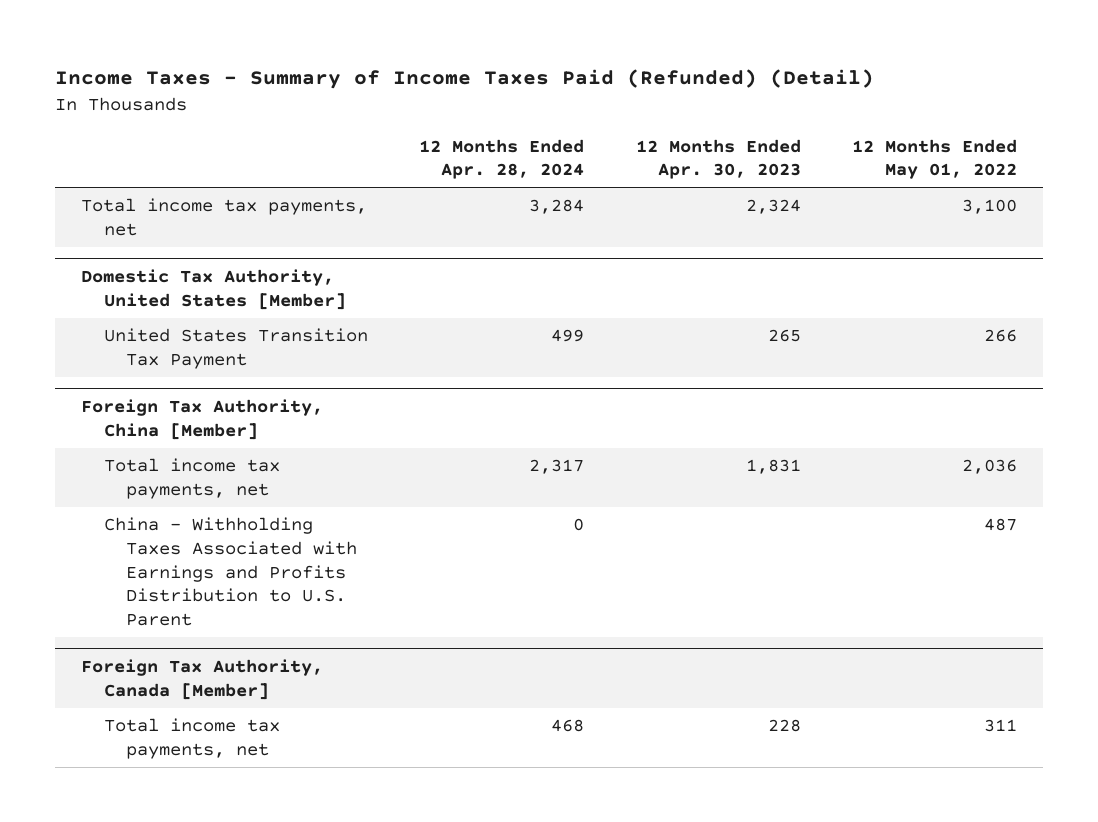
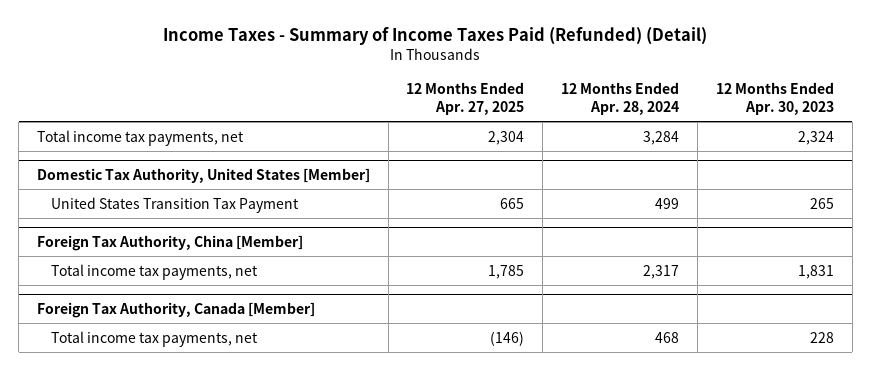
[852,138,1018,180] 12 Months Ended May 01, 2022 -> none
none -> [406,81,525,115] 12 Months Ended Apr. 27, 2025
[103,516,358,627] China - Withholding Taxes Associated with Earnings and Profits Distribution to U.S. Parent -> none

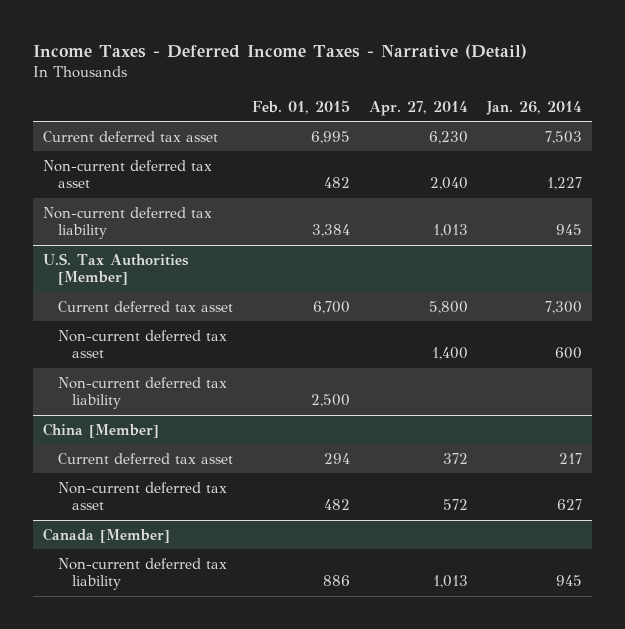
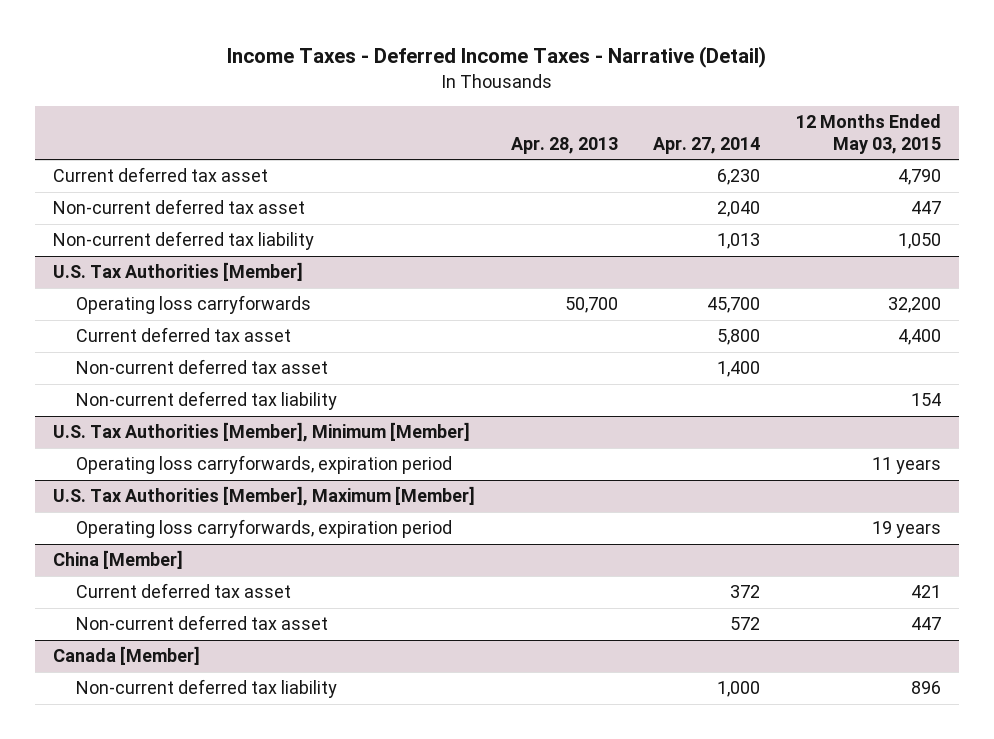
[251,99,350,114] Feb. 01, 2015 -> none
[486,100,583,115] Jan. 26, 2014 -> none
none -> [510,136,618,154] Apr. 28, 2013
none -> [795,113,941,154] 12 Months Ended May 03, 2015
none -> [75,295,311,315] Operating loss carryforwards
none -> [53,422,471,443] U.S. Tax Authorities [Member], Minimum [Member]
none -> [75,455,452,475] Operating loss carryforwards, expiration period
none -> [53,486,476,507] U.S. Tax Authorities [Member], Maximum [Member]
none -> [75,519,452,539] Operating loss carryforwards, expiration period
[432,575,468,589] 1,013 -> [717,681,761,698] 1,000

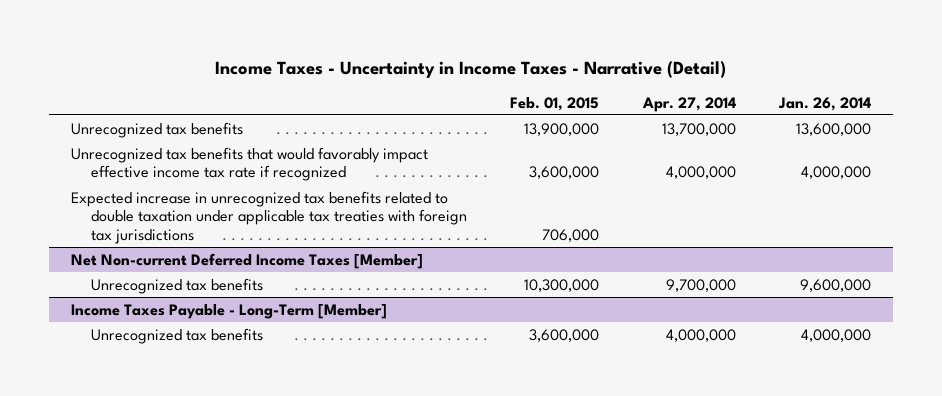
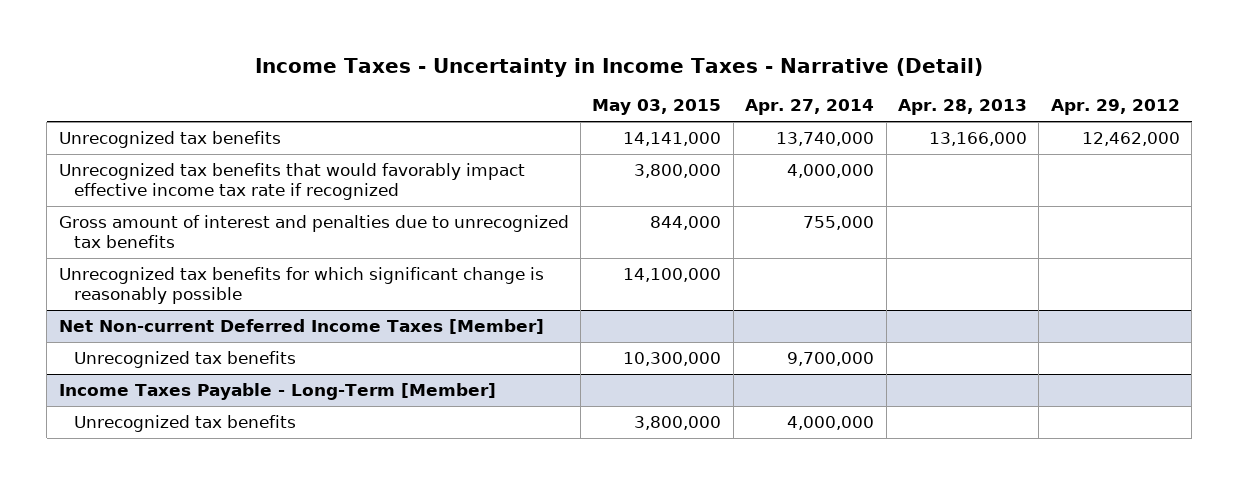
[510,96,600,111] Feb. 01, 2015 -> none
[778,96,872,111] Jan. 26, 2014 -> none
none -> [592,99,722,116] May 03, 2015
none -> [898,99,1028,116] Apr. 28, 2013
none -> [1050,99,1180,116] Apr. 29, 2012
[661,122,736,136] 13,700,000 -> [776,131,875,146] 13,740,000
none -> [58,214,569,248] Gross amount of interest and penalties due to unrecognized tax benefits
[71,190,467,245] Expected increase in unrecognized tax benefits related to double taxation under applicable tax treaties with foreign tax jurisdictions -> [58,266,544,304] Unrecognized tax benefits for which significant change is reasonably possible

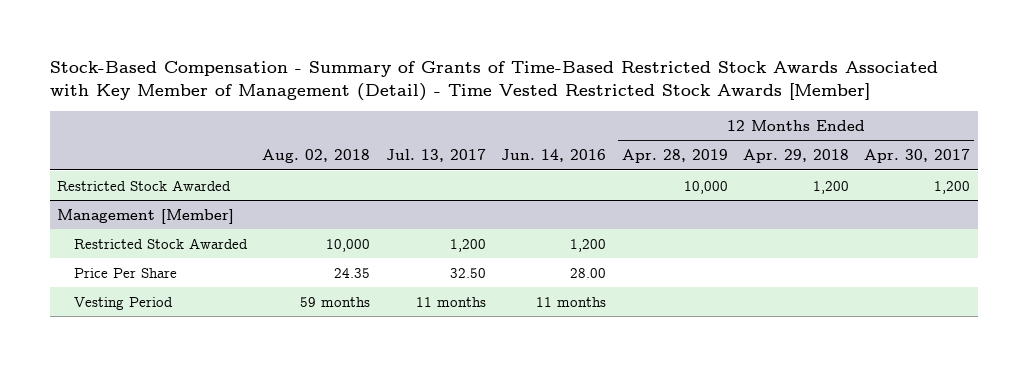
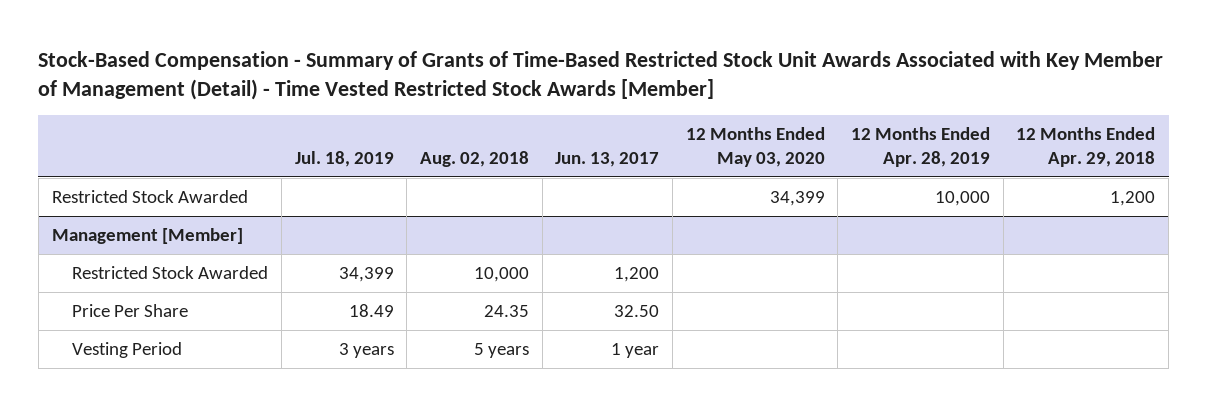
[49,60,938,101] Stock-Based Compensation - Summary of Grants of Time-Based Restricted Stock Awards Associated with Key Member of Management (Detail) - Time Vested Restricted Stock Awards [Member] -> [38,51,1164,101] Stock-Based Compensation - Summary of Grants of Time-Based Restricted Stock Unit Awards Associated with Key Member of Management (Detail) - Time Vested Restricted Stock Awards [Member]
[385,149,486,163] Jul. 13, 2017 -> none
[501,149,607,163] Jun. 14, 2016 -> none
[864,149,971,164] Apr. 30, 2017 -> none
none -> [294,150,394,167] Jul. 18, 2019
none -> [555,151,660,167] Jun. 13, 2017
none -> [685,127,825,167] 12 Months Ended May 03, 2020
[300,296,371,307] 59 months -> [474,343,530,359] 5 years

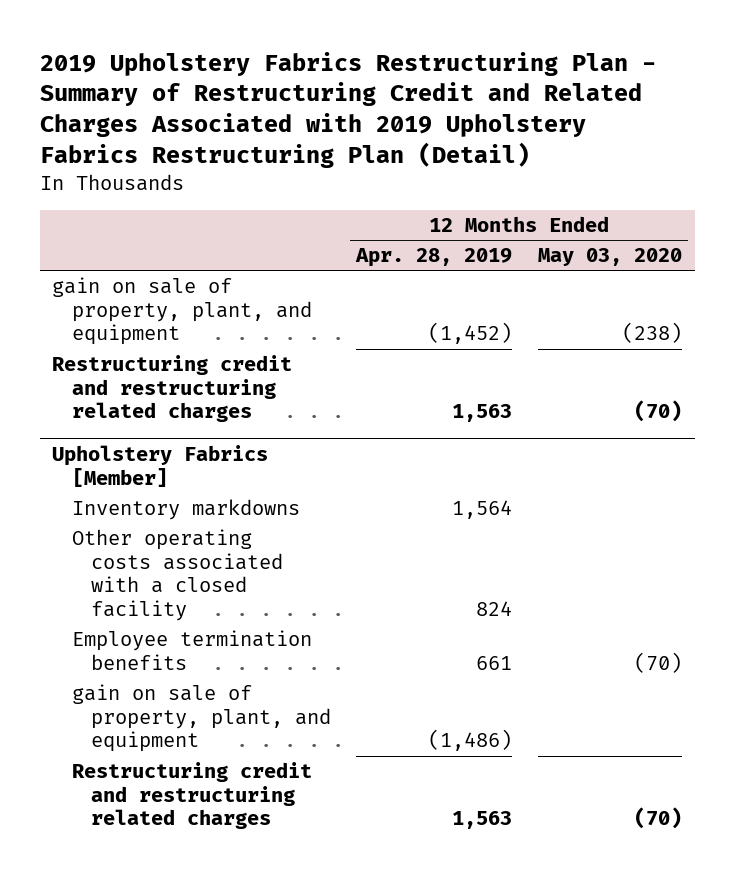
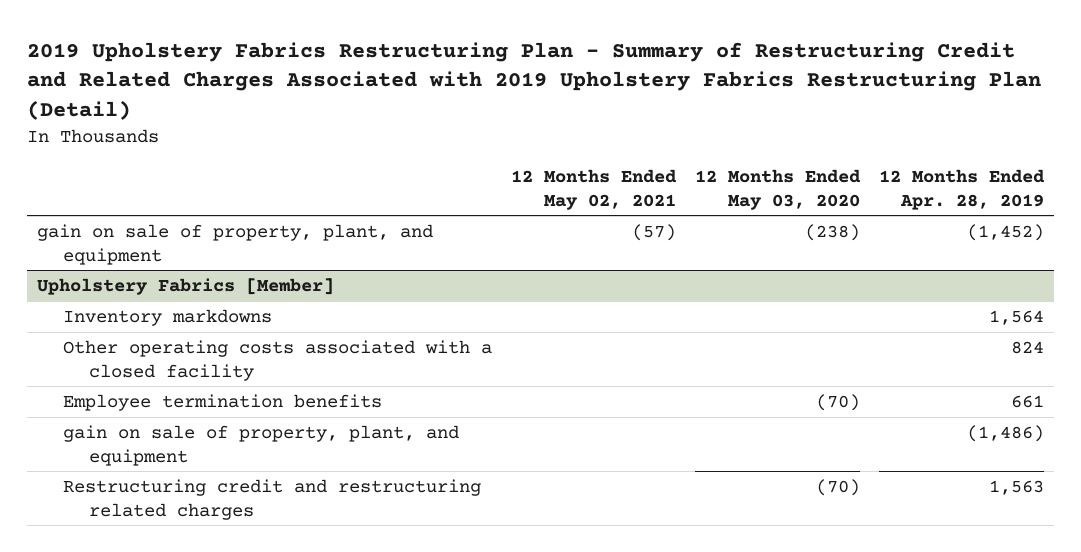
none -> [511,168,678,210] 12 Months Ended May 02, 2021
[52,355,293,423] Restructuring credit and restructuring related charges -> none

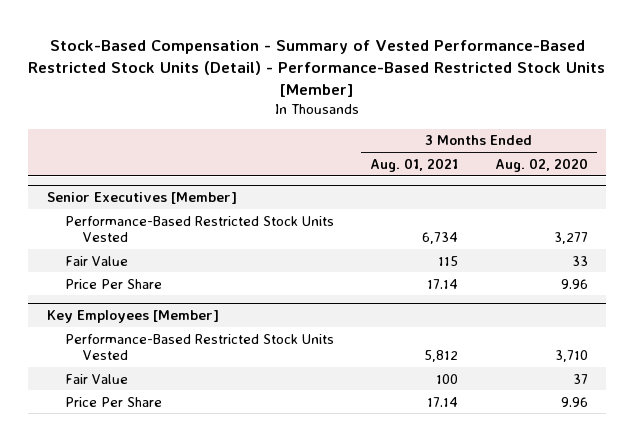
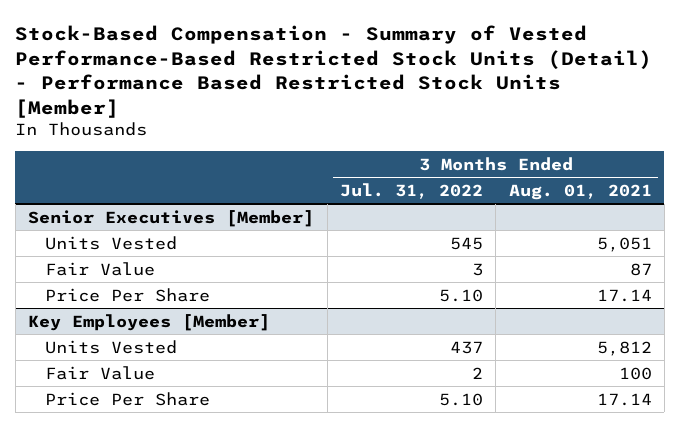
[28,39,606,98] Stock-Based Compensation - Summary of Vested Performance-Based Restricted Stock Units (Detail) - Performance-Based Restricted Stock Units [Member] -> [15,24,653,118] Stock-Based Compensation - Summary of Vested Performance-Based Restricted Stock Units (Detail) - Performance Based Restricted Stock Units [Member]
[494,157,588,172] Aug. 02, 2020 -> none
none -> [339,182,483,199] Jul. 31, 2022
[64,215,334,243] Performance-Based Restricted Stock Units Vested -> [44,235,177,250] Units Vested
[422,232,459,245] 6,734 -> [596,236,652,252] 5,051
[438,255,459,266] 115 -> [629,262,652,276] 87
[64,333,334,361] Performance-Based Restricted Stock Units Vested -> [44,339,177,354] Units Vested

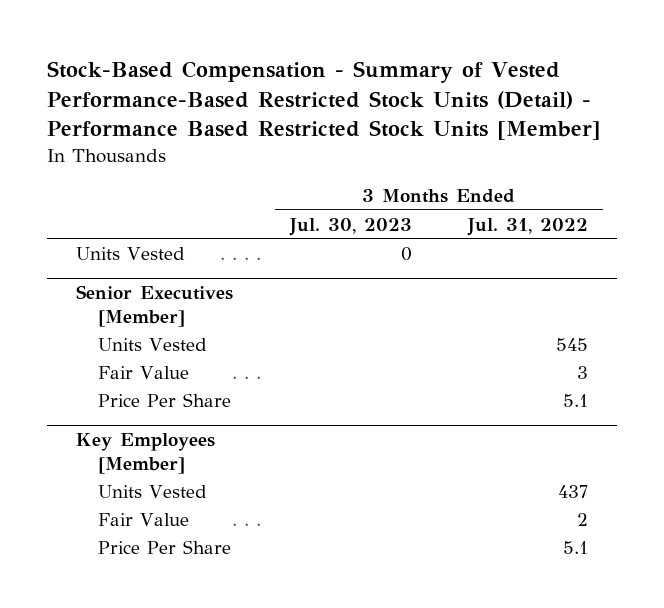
[508,183,652,200] Aug. 01, 2021 -> none
none -> [288,217,412,236] Jul. 30, 2023
none -> [75,246,185,260] Units Vested
[438,288,483,302] 5.10 -> [563,393,589,407] 5.1
[438,392,483,406] 5.10 -> [563,540,589,554] 5.1

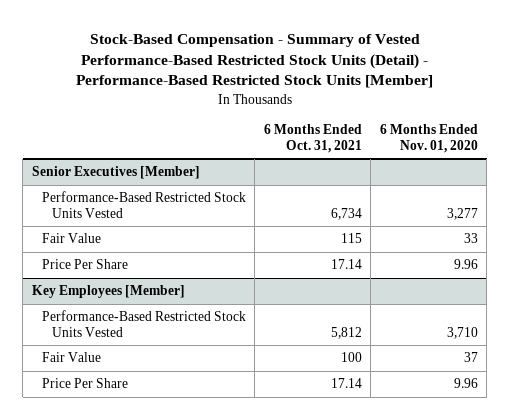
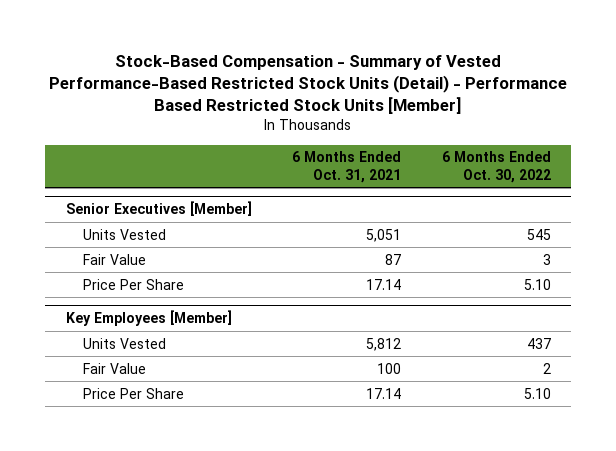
[75,33,433,89] Stock-Based Compensation - Summary of Vested Performance-Based Restricted Stock Units (Detail) - Performance-Based Restricted Stock Units [Member] -> [49,55,568,115] Stock-Based Compensation - Summary of Vested Performance-Based Restricted Stock Units (Detail) - Performance Based Restricted Stock Units [Member]
[379,124,478,153] 6 Months Ended Nov. 01, 2020 -> none
none -> [441,151,551,183] 6 Months Ended Oct. 30, 2022
[41,191,246,218] Performance-Based Restricted Stock Units Vested -> [82,228,166,240] Units Vested
[330,207,362,220] 6,734 -> [366,228,402,242] 5,051
[340,233,362,244] 115 -> [385,253,402,265] 87
[41,310,246,337] Performance-Based Restricted Stock Units Vested -> [82,337,166,349] Units Vested

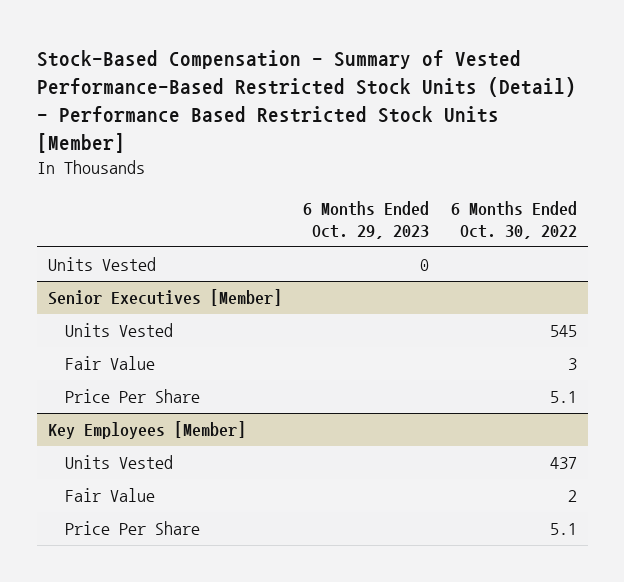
[292,151,402,183] 6 Months Ended Oct. 31, 2021 -> none
none -> [303,200,430,239] 6 Months Ended Oct. 29, 2023
none -> [47,257,156,272] Units Vested
[523,278,551,290] 5.10 -> [549,391,577,404] 5.1
[523,387,551,399] 5.10 -> [549,523,577,536] 5.1

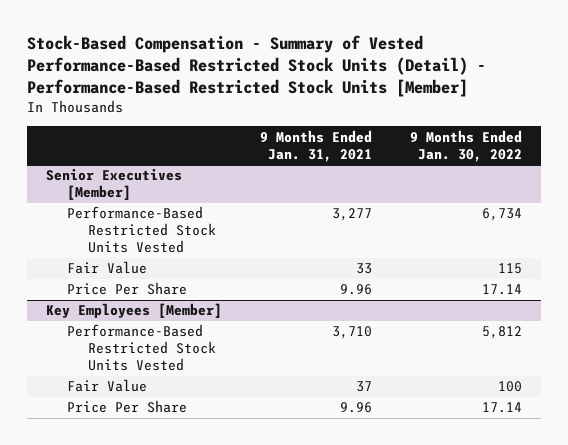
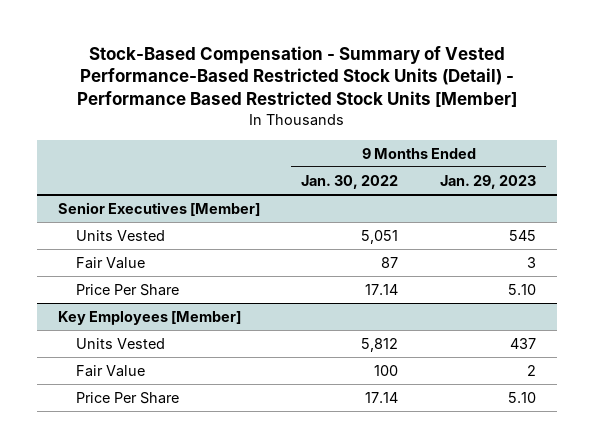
[27,35,487,98] Stock-Based Compensation - Summary of Vested Performance-Based Restricted Stock Units (Detail) - Performance-Based Restricted Stock Units [Member] -> [76,45,517,108] Stock-Based Compensation - Summary of Vested Performance-Based Restricted Stock Units (Detail) - Performance Based Restricted Stock Units [Member]
[260,129,373,162] 9 Months Ended Jan. 31, 2021 -> none
none -> [439,174,536,189] Jan. 29, 2023
[67,206,216,254] Performance-Based Restricted Stock Units Vested -> [75,230,165,242] Units Vested
[481,208,522,222] 6,734 -> [361,230,399,245] 5,051
[497,263,522,275] 115 -> [381,257,399,269] 87
[67,324,216,372] Performance-Based Restricted Stock Units Vested -> [75,338,165,350] Units Vested

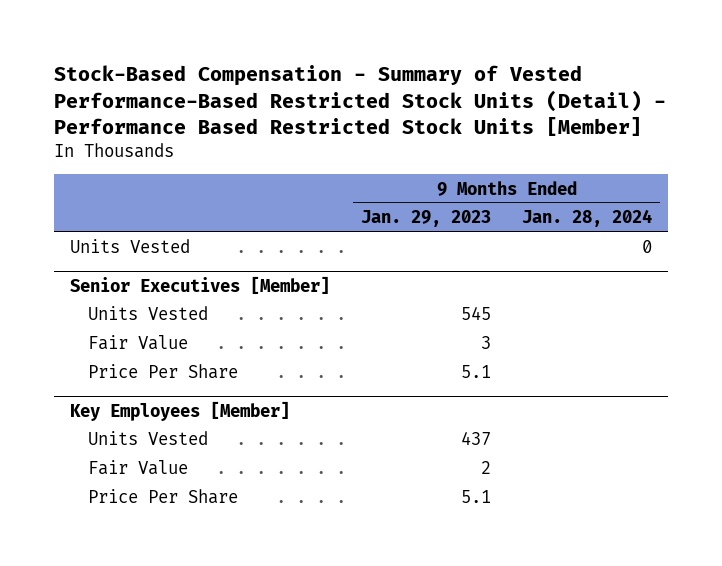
[301,174,399,189] Jan. 30, 2022 -> none
none -> [522,209,653,228] Jan. 28, 2024
none -> [70,239,191,254] Units Vested
[507,284,536,296] 5.10 -> [461,365,492,379] 5.1
[507,392,536,404] 5.10 -> [461,490,492,504] 5.1

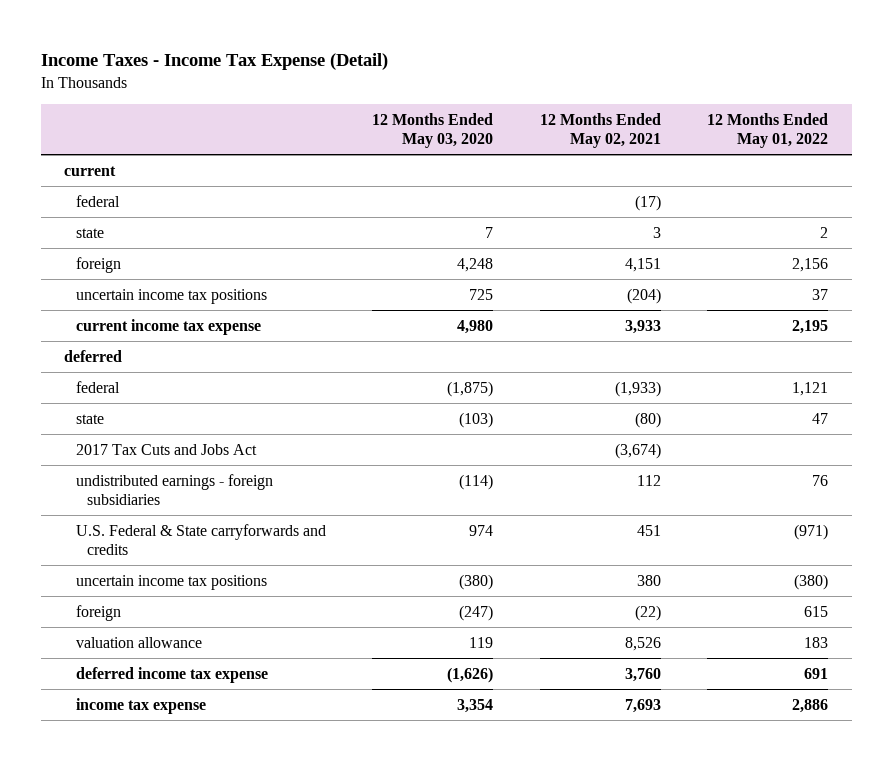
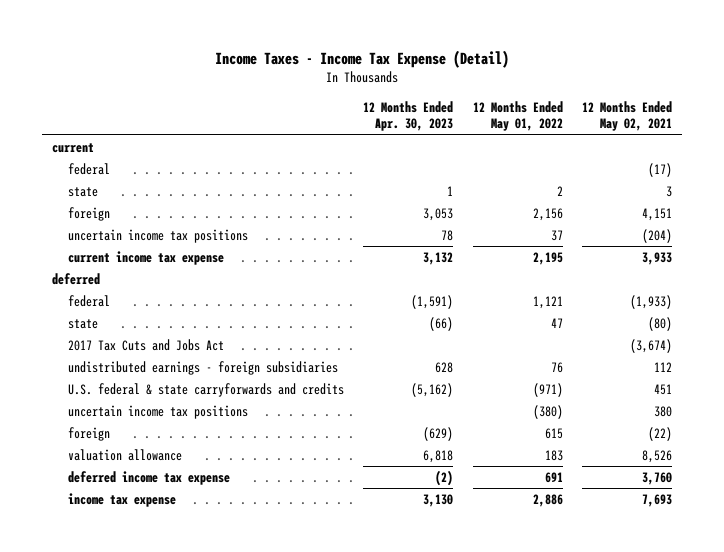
[372,113,494,149] 12 Months Ended May 03, 2020 -> none
none -> [363,100,454,132] 12 Months Ended Apr. 30, 2023
[75,523,326,555] U.S. Federal & State carryforwards and credits -> [68,382,345,397] U.S. federal & state carryforwards and credits

